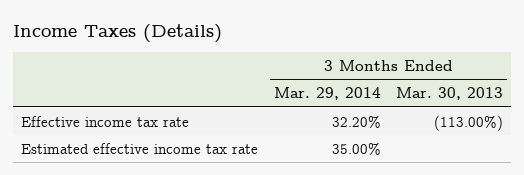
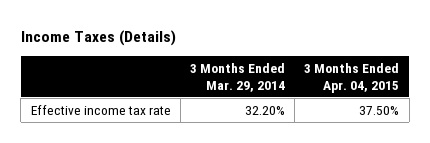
[396,87,504,101] Mar. 30, 2013 -> none
none -> [304,62,400,93] 3 Months Ended Apr. 04, 2015
[21,142,259,154] Estimated effective income tax rate -> none

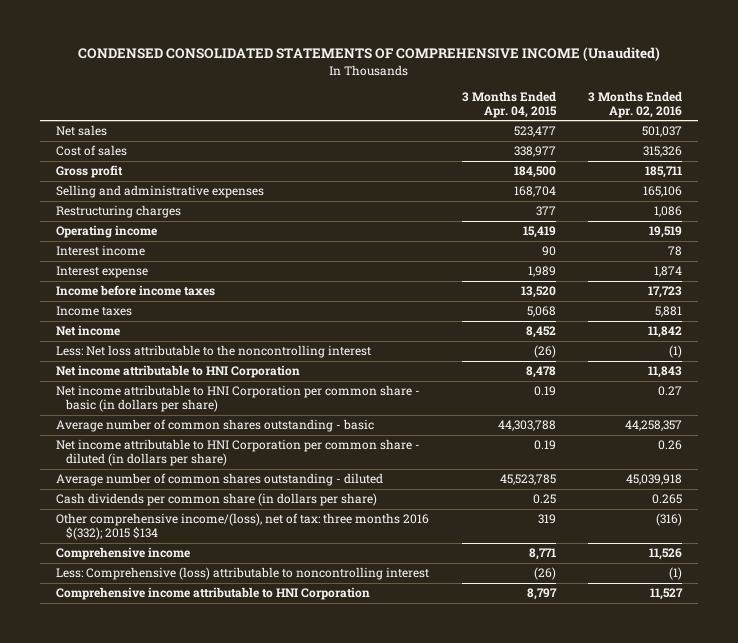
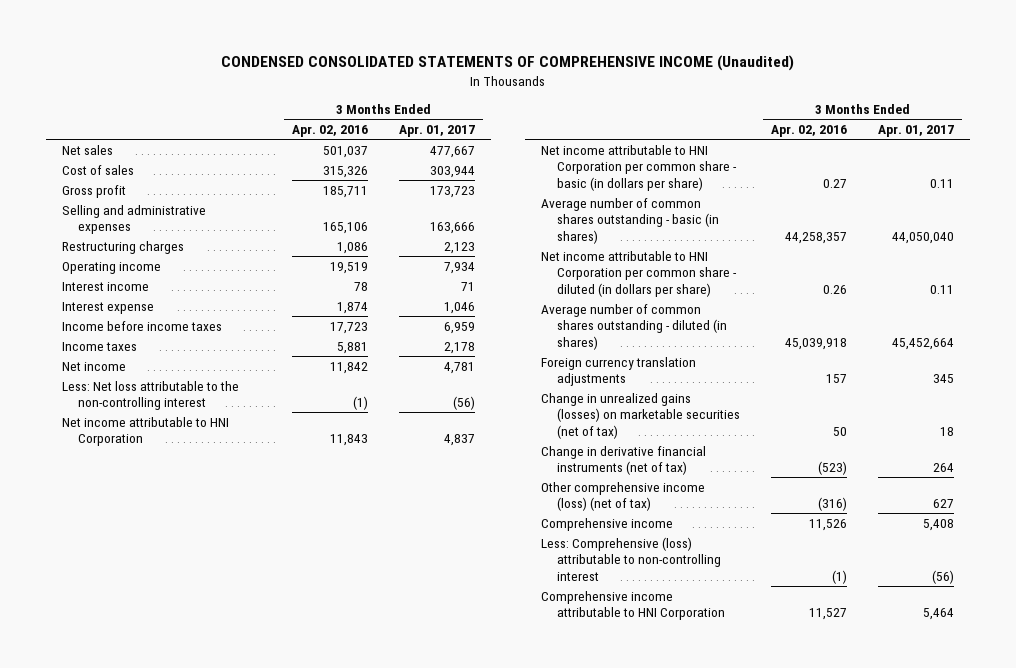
[461,90,557,118] 3 Months Ended Apr. 04, 2015 -> none
none -> [399,125,476,138] Apr. 01, 2017
[56,345,372,359] Less: Net loss attributable to the noncontrolling interest -> [61,380,239,411] Less: Net loss attributable to the non-controlling interest
[56,419,375,433] Average number of common shares outstanding - basic -> [540,197,719,244] Average number of common shares outstanding - basic (in shares)
[56,493,378,507] Cash dividends per common share (in dollars per share) -> none
[56,473,384,487] Average number of common shares outstanding - diluted -> [540,303,727,350] Average number of common shares outstanding - diluted (in shares)
none -> [540,356,696,387] Foreign currency translation adjustments
none -> [540,392,740,439] Change in unrealized gains (losses) on marketable securities (net of tax)
none -> [540,445,706,476] Change in derivative financial instruments (net of tax)
[56,513,430,541] Other comprehensive income/(loss), net of tax: three months 2016 $(332); 2015 $134 -> [540,481,705,512] Other comprehensive income (loss) (net of tax)
[56,567,430,581] Less: Comprehensive (loss) attributable to noncontrolling interest -> [540,536,721,581] Less: Comprehensive (loss) attributable to non-controlling interest

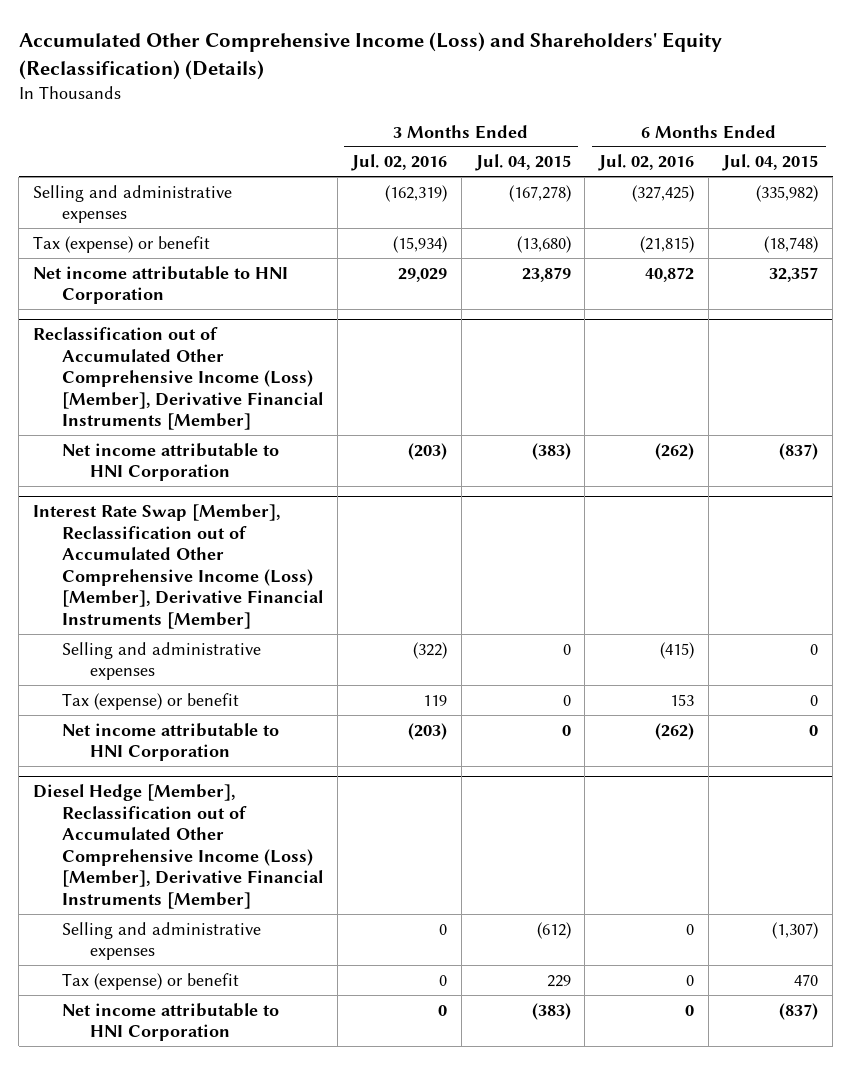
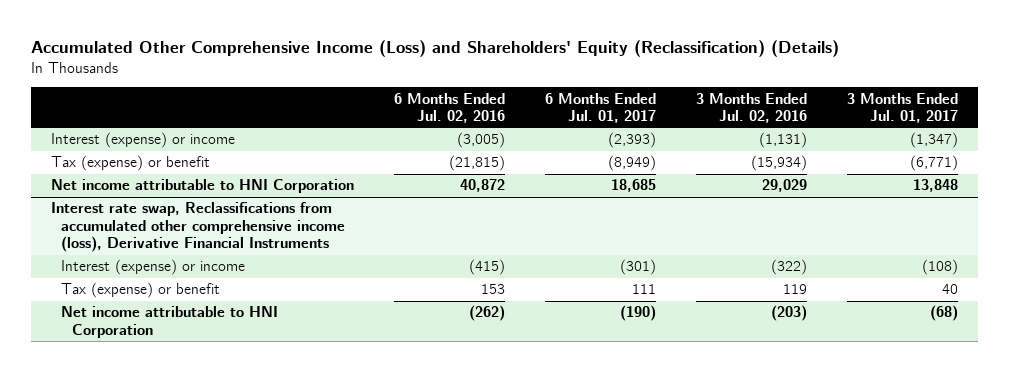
[474,154,571,172] Jul. 04, 2015 -> none
[722,154,819,172] Jul. 04, 2015 -> none
none -> [544,92,656,124] 6 Months Ended Jul. 01, 2017
none -> [846,92,958,124] 3 Months Ended Jul. 01, 2017
[33,184,233,224] Selling and administrative expenses -> none
none -> [50,132,235,149] Interest (expense) or income
[33,327,323,431] Reclassification out of Accumulated Other Comprehensive Income (Loss) [Member], Derivative Financial Instruments [Member] -> none
[61,442,279,482] Net income attributable to HNI Corporation -> none
[33,504,323,629] Interest Rate Swap [Member], Reclassification out of Accumulated Other Comprehensive Income (Loss) [Member], Derivative Financial Instruments [Member] -> [50,202,346,253] Interest rate swap, Reclassifications from accumulated other comprehensive income (loss), Derivative Financial Instruments
[61,641,261,681] Selling and administrative expenses -> [61,259,246,276] Interest (expense) or income
[33,784,323,909] Diesel Hedge [Member], Reclassification out of Accumulated Other Comprehensive Income (Loss) [Member], Derivative Financial Instruments [Member] -> none
[61,921,261,961] Selling and administrative expenses -> none
[61,972,239,990] Tax (expense) or benefit -> none
[61,1002,279,1042] Net income attributable to HNI Corporation -> none

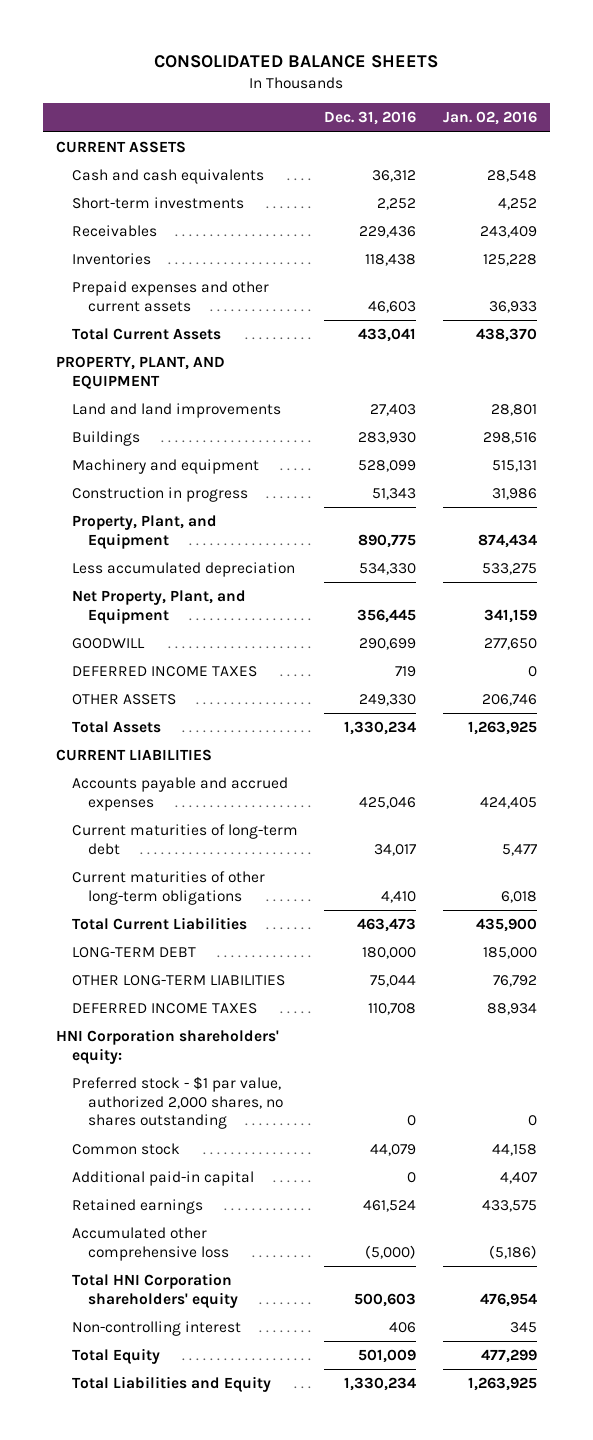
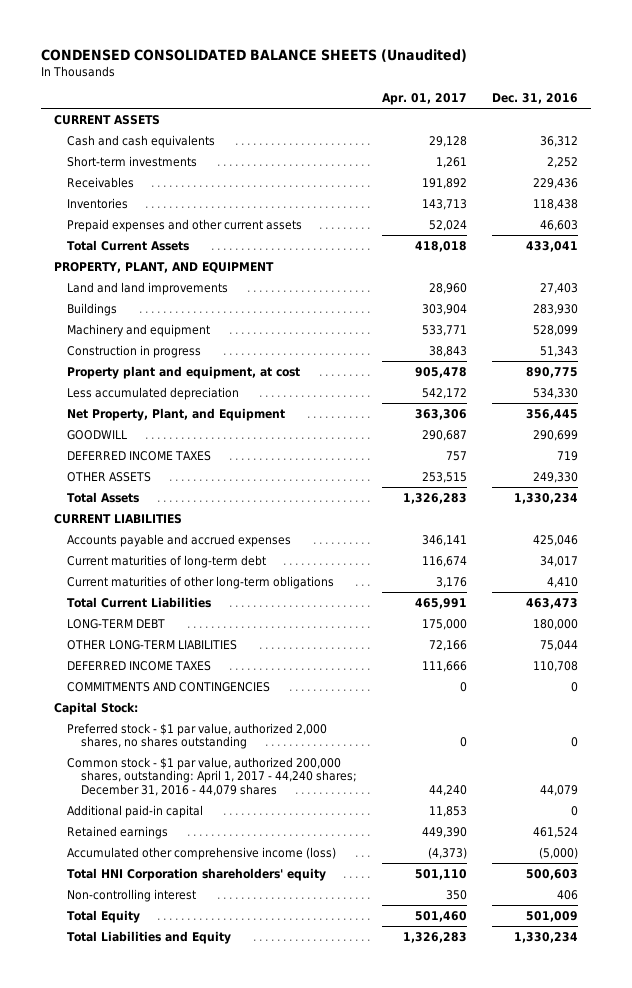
[154,54,439,68] CONSOLIDATED BALANCE SHEETS -> [41,48,468,62] CONDENSED CONSOLIDATED BALANCE SHEETS (Unaudited)
[442,111,537,126] Jan. 02, 2016 -> none
none -> [382,93,468,106] Apr. 01, 2017
[71,515,217,549] Property, Plant, and Equipment -> [67,365,301,379] Property plant and equipment, at cost
[55,1029,279,1064] HNI Corporation shareholders' equity: -> none
none -> [67,681,271,692] COMMITMENTS AND CONTINGENCIES
none -> [53,701,138,715] Capital Stock:
[71,1143,180,1156] Common stock -> [67,756,358,797] Common stock - $1 par value, authorized 200,000 shares, outstanding: April 1, 2017 - 44,240 shares; December 31, 2016 - 44,079 shares
[71,1227,230,1261] Accumulated other comprehensive loss -> [67,846,337,860] Accumulated other comprehensive income (loss)

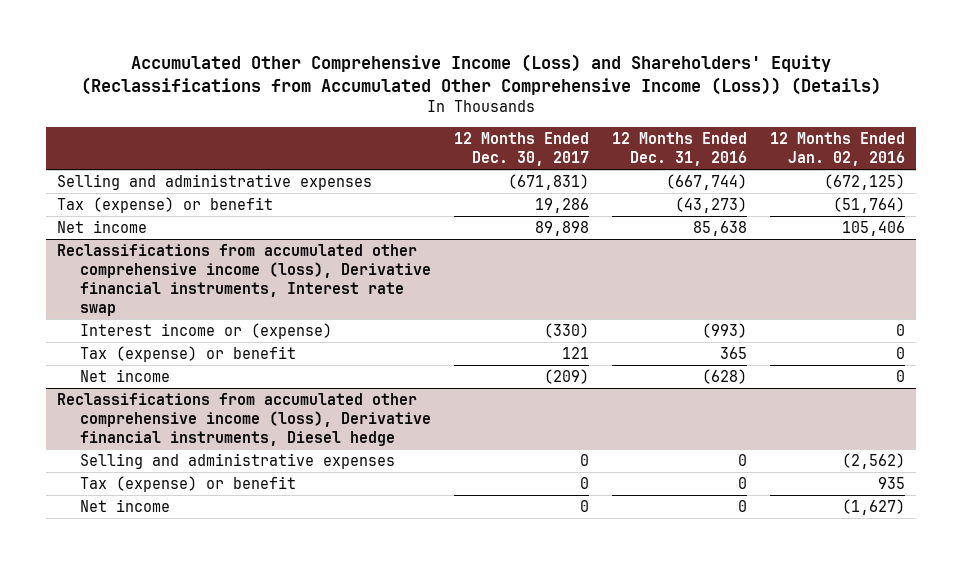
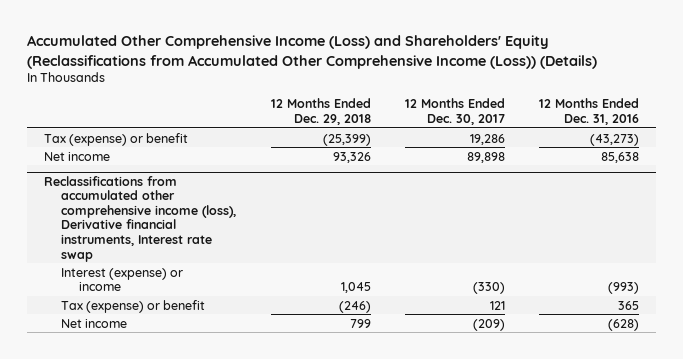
[769,132,905,166] 12 Months Ended Jan. 02, 2016 -> none
none -> [270,98,371,125] 12 Months Ended Dec. 29, 2018
[57,174,373,191] Selling and administrative expenses -> none
[80,323,333,340] Interest income or (expense) -> [61,267,184,292] Interest (expense) or income
[57,393,432,446] Reclassifications from accumulated other comprehensive income (loss), Derivative financial instruments, Diesel hedge -> none
[80,453,396,470] Selling and administrative expenses -> none
[80,476,297,493] Tax (expense) or benefit -> none
[80,499,171,513] Net income -> none

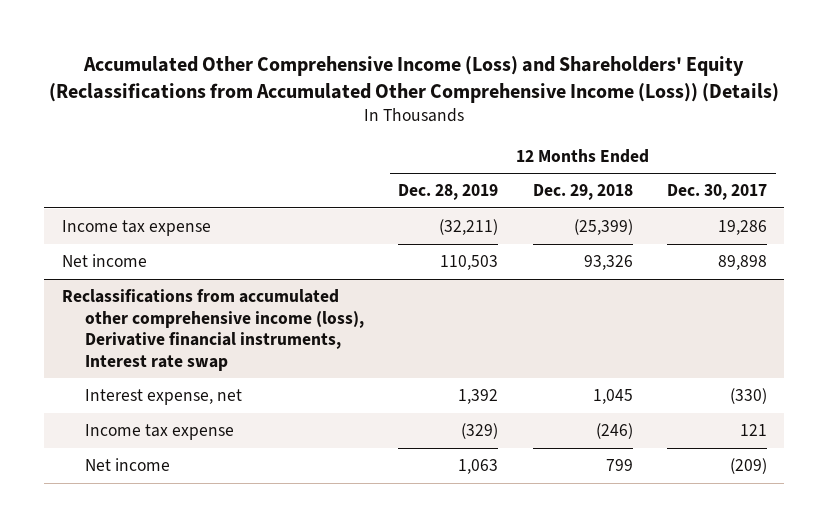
[538,98,639,125] 12 Months Ended Dec. 31, 2016 -> none
none -> [398,184,499,201] Dec. 28, 2019
[43,132,188,146] Tax (expense) or benefit -> [61,219,211,236] Income tax expense
[61,267,184,292] Interest (expense) or income -> [84,388,242,405] Interest expense, net
[61,299,206,313] Tax (expense) or benefit -> [84,423,234,440] Income tax expense

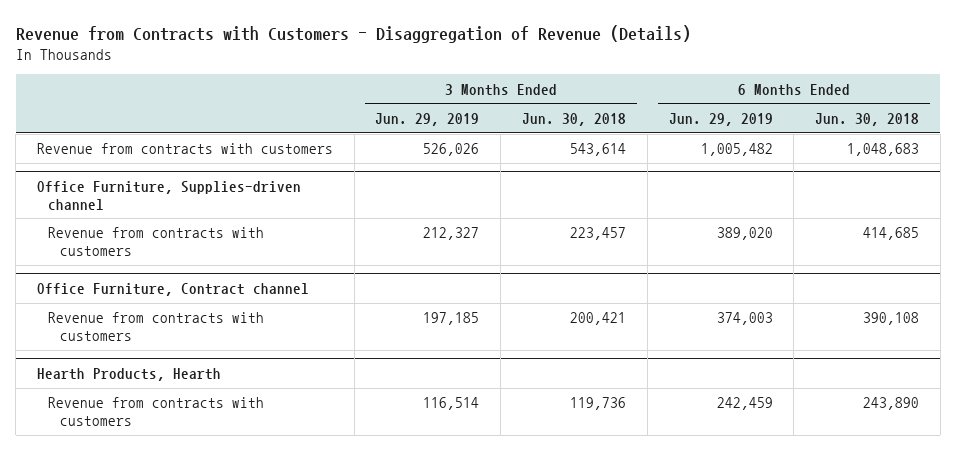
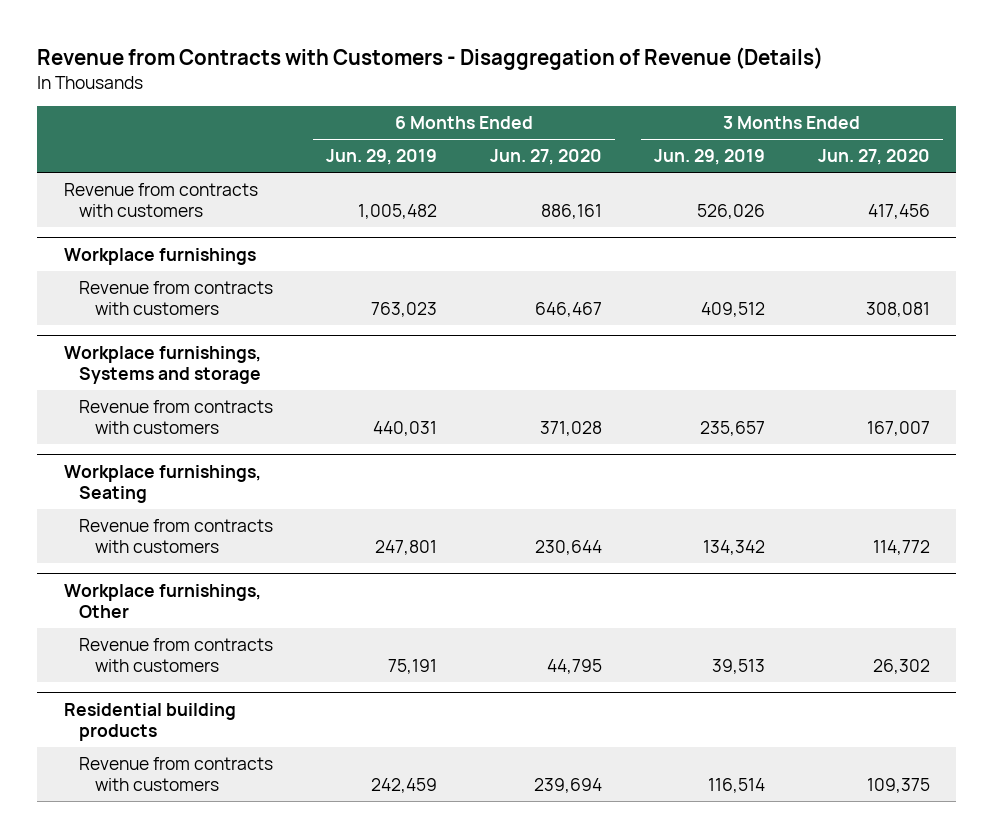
[522,113,627,127] Jun. 30, 2018 -> none
[815,113,920,127] Jun. 30, 2018 -> none
none -> [489,149,602,166] Jun. 27, 2020
none -> [817,149,930,166] Jun. 27, 2020
[36,181,301,210] Office Furniture, Supplies-driven channel -> none
[36,283,309,297] Office Furniture, Contract channel -> none
[36,368,221,382] Hearth Products, Hearth -> none
none -> [63,247,256,265] Workplace furnishings
[423,227,480,241] 212,327 -> [701,302,766,318] 409,512
[716,227,773,241] 389,020 -> [371,302,438,318] 763,023
none -> [63,345,262,384] Workplace furnishings, Systems and storage
[423,312,480,326] 197,185 -> [700,421,766,437] 235,657
[716,312,773,326] 374,003 -> [373,421,438,437] 440,031
none -> [63,464,261,503] Workplace furnishings, Seating
none -> [79,518,274,554] Revenue from contracts with customers
none -> [63,583,261,618] Workplace furnishings, Other
none -> [79,637,274,673] Revenue from contracts with customers
none -> [63,702,236,741] Residential building products

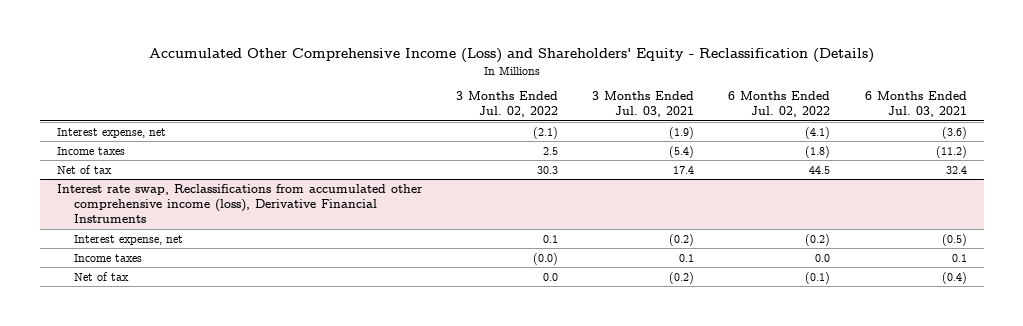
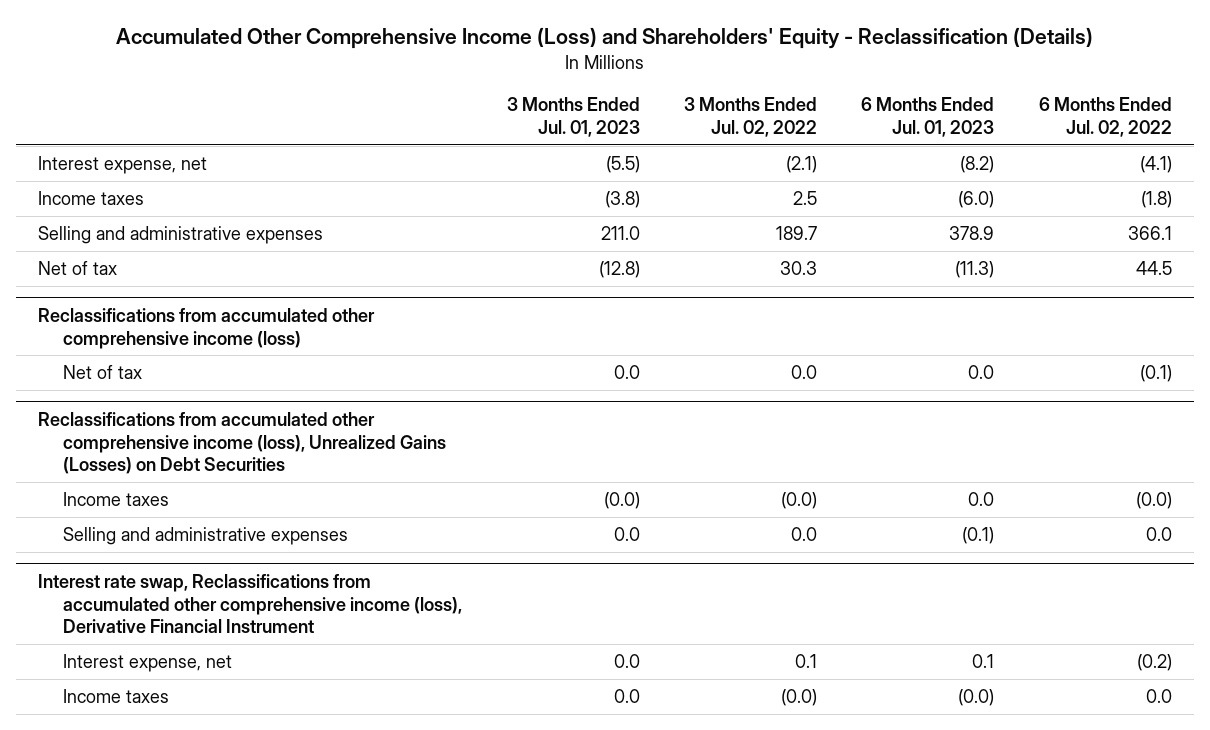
[592,91,695,118] 3 Months Ended Jul. 03, 2021 -> none
[864,91,967,118] 6 Months Ended Jul. 03, 2021 -> none
none -> [506,97,640,137] 3 Months Ended Jul. 01, 2023
none -> [861,97,995,137] 6 Months Ended Jul. 01, 2023
none -> [38,226,324,245] Selling and administrative expenses
none -> [38,307,376,349] Reclassifications from accumulated other comprehensive income (loss)
none -> [63,365,143,380] Net of tax
none -> [38,411,447,475] Reclassifications from accumulated other comprehensive income (loss), Unrealized Gains (Losses) on Debt Securities
none -> [63,492,170,507] Income taxes
none -> [63,527,349,546] Selling and administrative expenses
[56,183,423,224] Interest rate swap, Reclassifications from accumulated other comprehensive income (loss), Derivative Financial Instruments -> [38,573,463,634] Interest rate swap, Reclassifications from accumulated other comprehensive income (loss), Derivative Financial Instrument
[74,271,130,281] Net of tax -> none

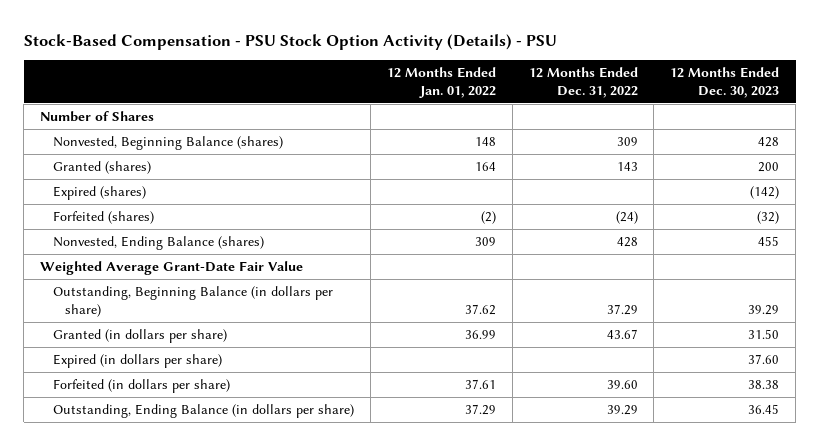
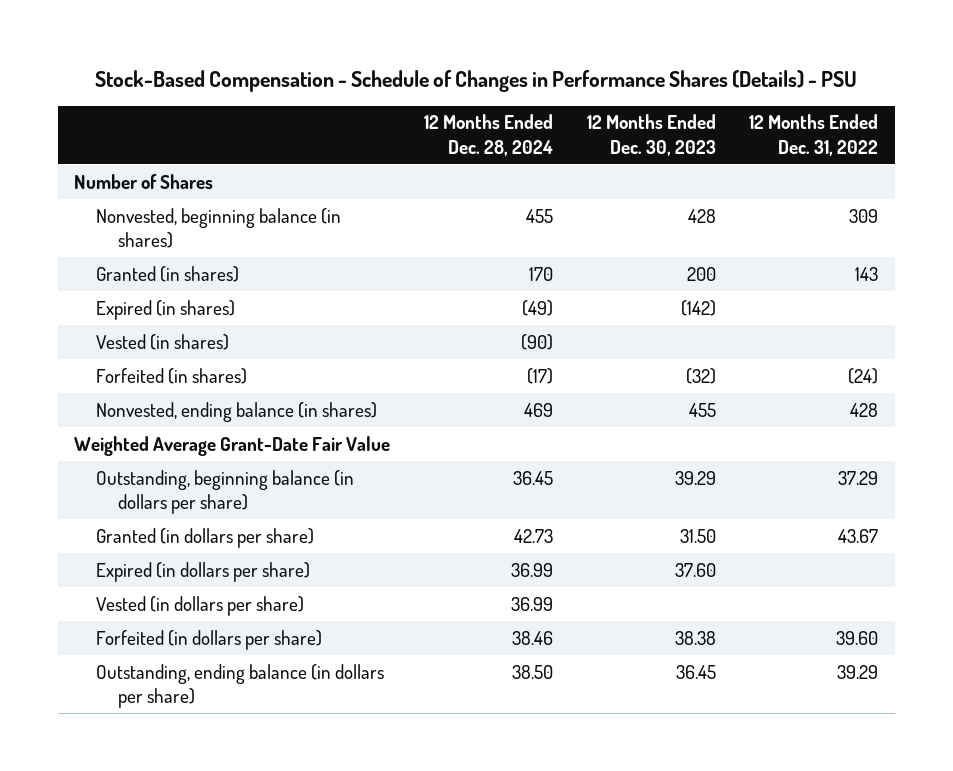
[23,33,557,50] Stock-Based Compensation - PSU Stock Option Activity (Details) - PSU -> [95,69,858,92] Stock-Based Compensation - Schedule of Changes in Performance Shares (Details) - PSU
[386,67,496,99] 12 Months Ended Jan. 01, 2022 -> none
none -> [424,114,554,156] 12 Months Ended Dec. 28, 2024
[52,135,283,150] Nonvested, Beginning Balance (shares) -> [96,207,342,248] Nonvested, beginning balance (in shares)
[52,160,151,174] Granted (shares) -> [96,265,240,282] Granted (in shares)
[52,185,146,200] Expired (shares) -> [96,299,236,320] Expired (in shares)
none -> [96,333,230,350] Vested (in shares)
[52,210,154,224] Forfeited (shares) -> [96,367,248,384] Forfeited (in shares)
[52,235,264,250] Nonvested, Ending Balance (shares) -> [96,401,378,422] Nonvested, ending balance (in shares)
[52,285,333,318] Outstanding, Beginning Balance (in dollars per share) -> [96,469,355,514] Outstanding, beginning balance (in dollars per share)
none -> [96,595,305,616] Vested (in dollars per share)
[52,403,354,418] Outstanding, Ending Balance (in dollars per share) -> [96,663,385,708] Outstanding, ending balance (in dollars per share)

